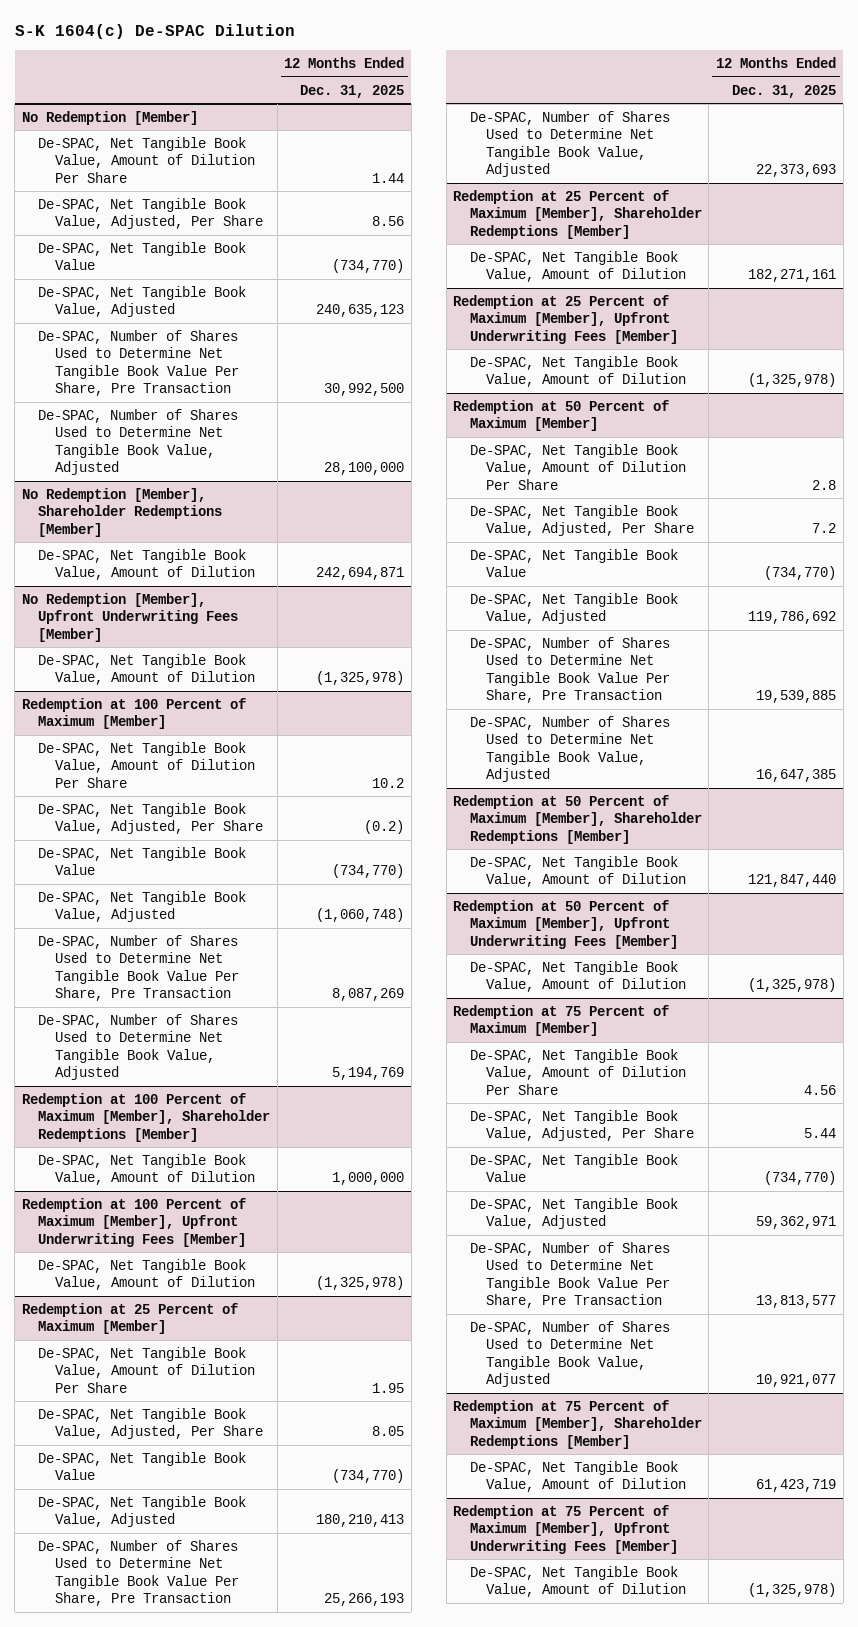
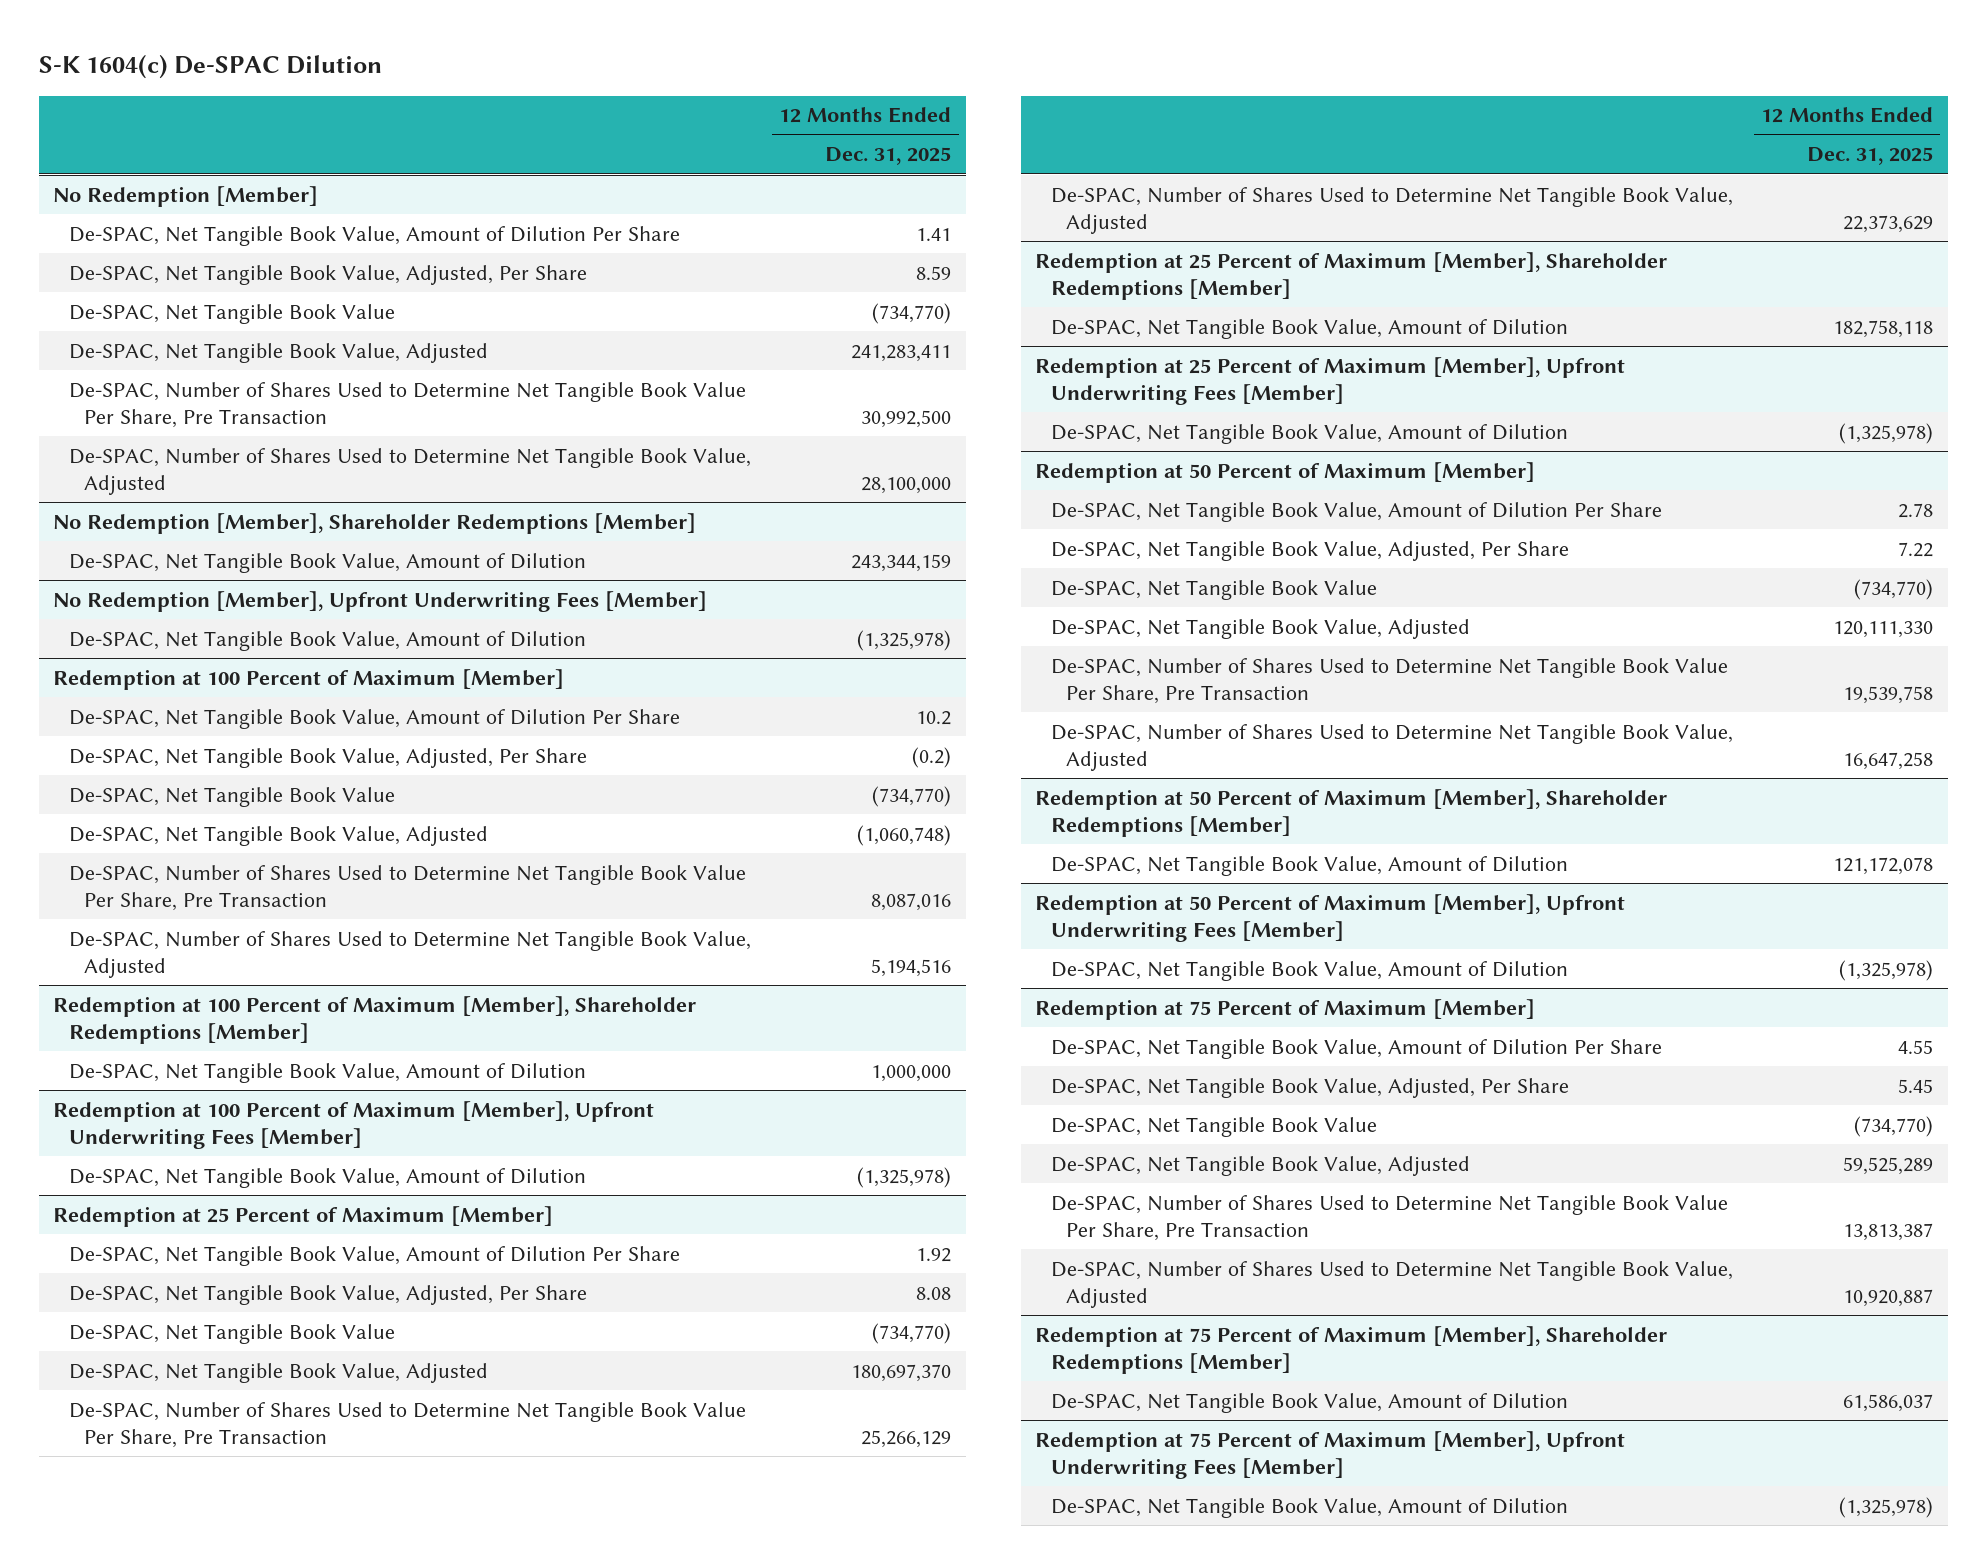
[372,172,405,183] 1.44 -> [916,227,952,241] 1.41
[372,216,405,227] 8.56 -> [916,265,952,280] 8.59
[316,304,405,318] 240,635,123 -> [851,344,952,362] 241,283,411
[316,567,405,581] 242,694,871 -> [851,553,952,572] 243,344,159
[332,988,405,1002] 8,087,269 -> [871,893,952,912] 8,087,016
[332,1067,405,1081] 5,194,769 -> [871,959,952,978] 5,194,516
[372,1382,405,1393] 1.95 -> [916,1247,952,1262] 1.92
[372,1426,405,1437] 8.05 -> [916,1286,952,1300] 8.08
[316,1514,405,1528] 180,210,413 -> [851,1363,952,1382] 180,697,370
[324,1593,405,1607] 25,266,193 -> [861,1430,952,1449] 25,266,129
[756,164,837,178] 22,373,693 -> [1843,215,1934,234] 22,373,629
[748,269,837,283] 182,271,161 -> [1833,319,1934,338] 182,758,118
[812,479,837,490] 2.8 -> [1898,502,1934,518] 2.78
[812,523,837,534] 7.2 -> [1898,541,1934,557] 7.22
[748,611,837,625] 119,786,692 -> [1833,620,1934,638] 120,111,330
[756,690,837,704] 19,539,885 -> [1843,686,1934,705] 19,539,758
[756,769,837,783] 16,647,385 -> [1843,752,1934,771] 16,647,258
[748,874,837,888] 121,847,440 -> [1833,856,1934,875] 121,172,078
[804,1084,837,1095] 4.56 -> [1898,1039,1934,1054] 4.55
[804,1128,837,1139] 5.44 -> [1898,1078,1934,1093] 5.45
[756,1216,837,1230] 59,362,971 -> [1843,1156,1934,1175] 59,525,289
[756,1295,837,1309] 13,813,577 -> [1843,1223,1934,1242] 13,813,387
[756,1374,837,1388] 10,921,077 -> [1843,1289,1934,1308] 10,920,887
[756,1479,837,1493] 61,423,719 -> [1843,1393,1934,1412] 61,586,037

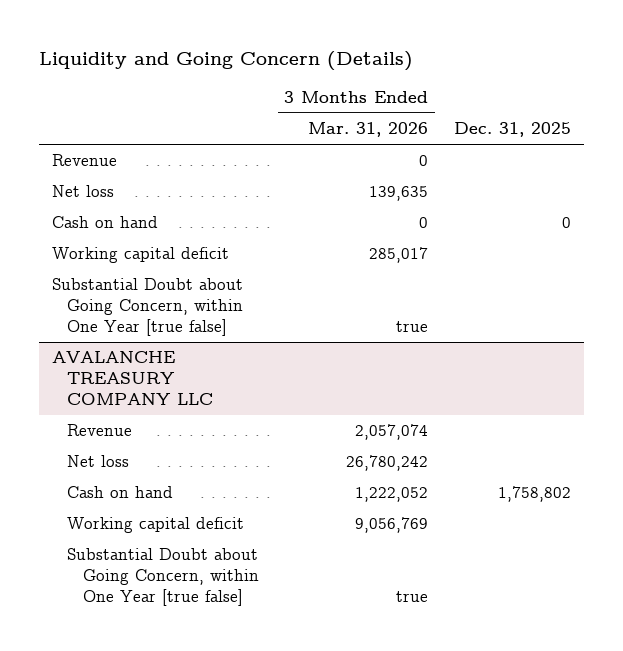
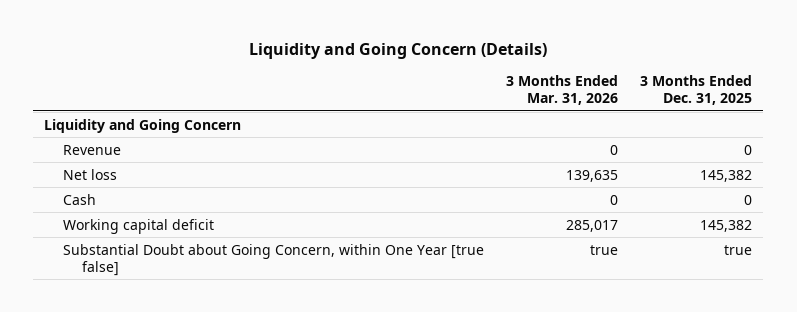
[453,122,571,138] Dec. 31, 2025 -> none
none -> [640,75,753,106] 3 Months Ended Dec. 31, 2025
none -> [44,118,242,133] Liquidity and Going Concern
[52,216,159,229] Cash on hand -> [63,193,97,205] Cash
[52,351,214,406] AVALANCHE TREASURY COMPANY LLC -> none
[67,424,133,437] Revenue -> none
[67,455,130,468] Net loss -> none
[67,486,174,499] Cash on hand -> none
[67,517,245,534] Working capital deficit -> none
[67,548,259,607] Substantial Doubt about Going Concern, within One Year [true false] -> none

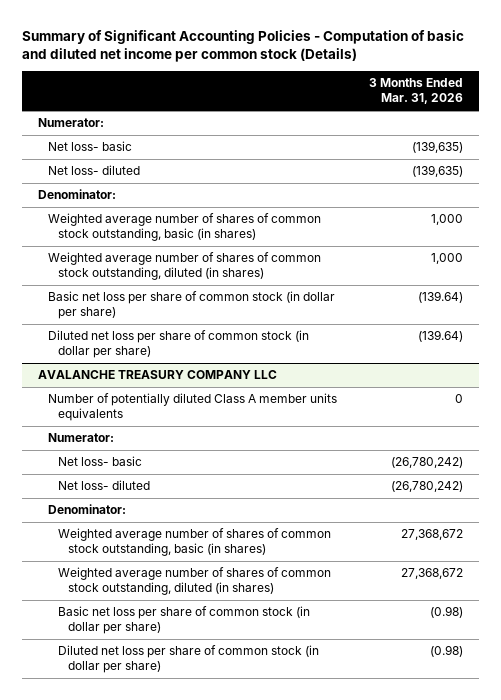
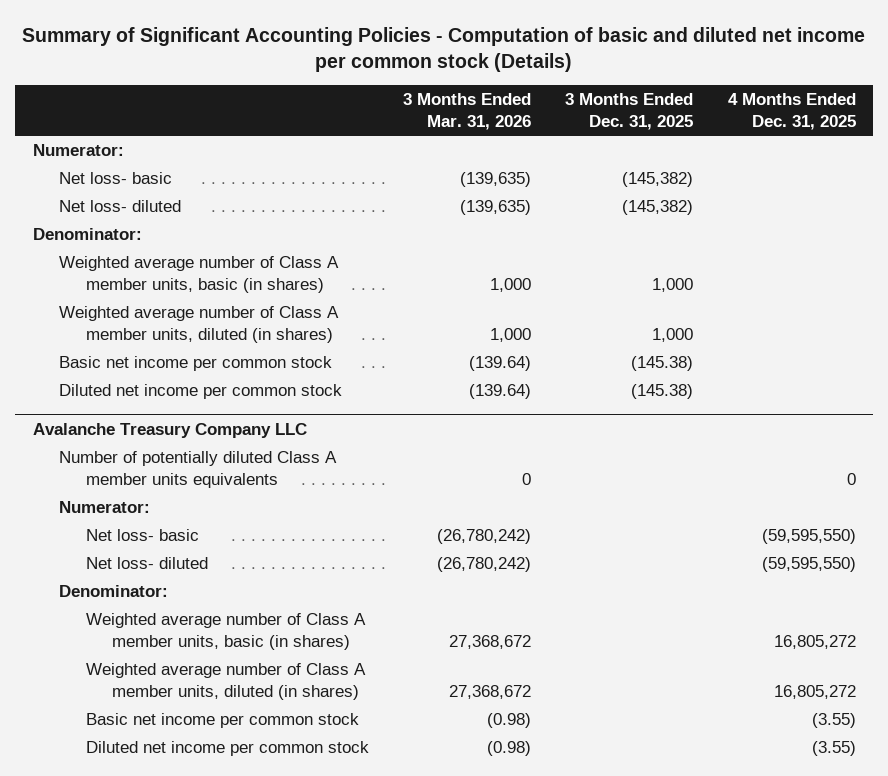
none -> [565,93,694,130] 3 Months Ended Dec. 31, 2025
none -> [727,93,856,130] 4 Months Ended Dec. 31, 2025
[48,213,322,242] Weighted average number of shares of common stock outstanding, basic (in shares) -> [59,255,340,293] Weighted average number of Class A member units, basic (in shares)
[48,252,322,281] Weighted average number of shares of common stock outstanding, diluted (in shares) -> [59,305,340,343] Weighted average number of Class A member units, diluted (in shares)
[48,291,336,320] Basic net loss per share of common stock (in dollar per share) -> [59,355,333,371] Basic net income per common stock
[48,330,310,359] Diluted net loss per share of common stock (in dollar per share) -> [59,383,343,399] Diluted net income per common stock
[38,370,278,380] AVALANCHE TREASURY COMPANY LLC -> [32,422,307,438] Avalanche Treasury Company LLC
[57,528,331,557] Weighted average number of shares of common stock outstanding, basic (in shares) -> [85,612,366,650] Weighted average number of Class A member units, basic (in shares)
[57,567,331,596] Weighted average number of shares of common stock outstanding, diluted (in shares) -> [85,662,366,700] Weighted average number of Class A member units, diluted (in shares)
[57,606,310,635] Basic net loss per share of common stock (in dollar per share) -> [85,712,359,728] Basic net income per common stock
[57,645,319,674] Diluted net loss per share of common stock (in dollar per share) -> [85,740,369,756] Diluted net income per common stock

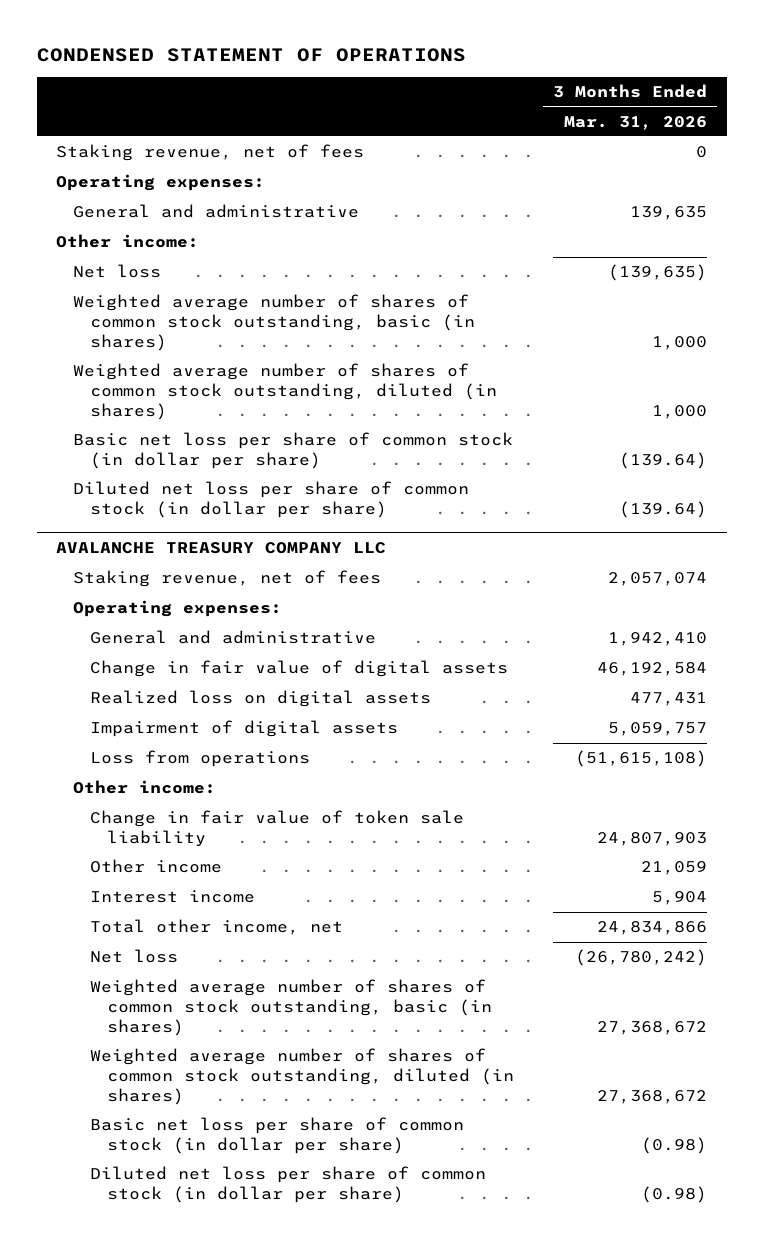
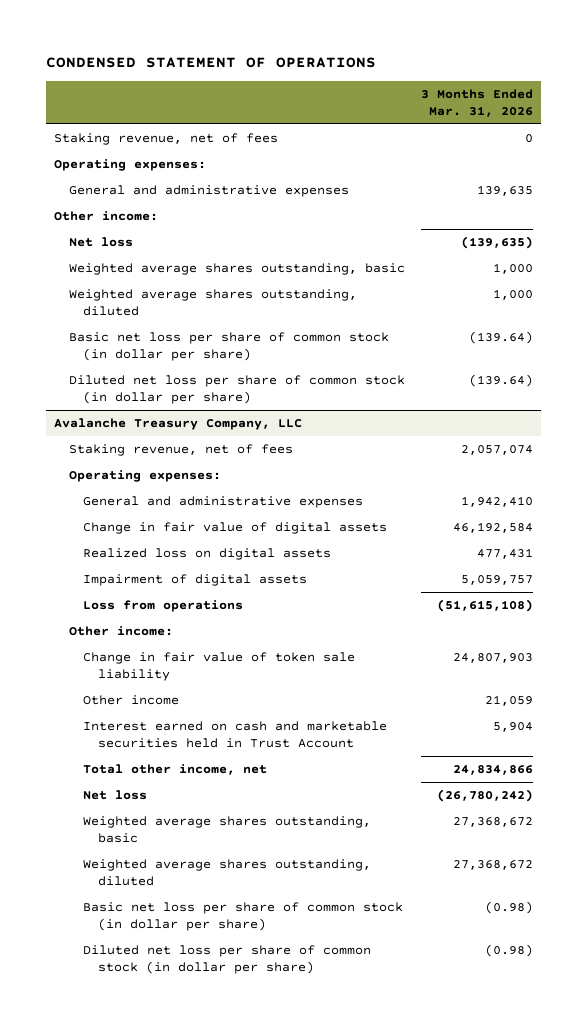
[73,204,360,219] General and administrative -> [68,184,349,197] General and administrative expenses
[73,294,475,351] Weighted average number of shares of common stock outstanding, basic (in shares) -> [68,262,405,275] Weighted average shares outstanding, basic
[73,363,497,420] Weighted average number of shares of common stock outstanding, diluted (in shares) -> [68,288,357,317] Weighted average shares outstanding, diluted
[56,542,387,555] AVALANCHE TREASURY COMPANY LLC -> [54,417,303,430] Avalanche Treasury Company, LLC
[89,630,376,645] General and administrative -> [83,495,364,508] General and administrative expenses
[89,890,255,904] Interest income -> [83,720,388,749] Interest earned on cash and marketable securities held in Trust Account
[89,979,492,1036] Weighted average number of shares of common stock outstanding, basic (in shares) -> [83,815,372,844] Weighted average shares outstanding, basic
[89,1048,514,1105] Weighted average number of shares of common stock outstanding, diluted (in shares) -> [83,858,372,887] Weighted average shares outstanding, diluted

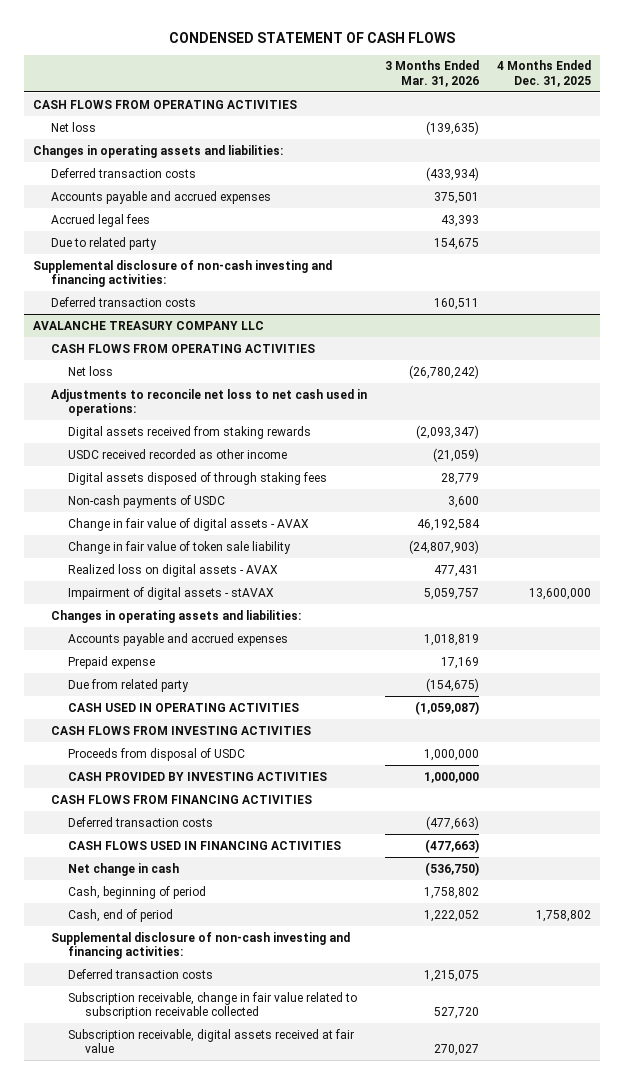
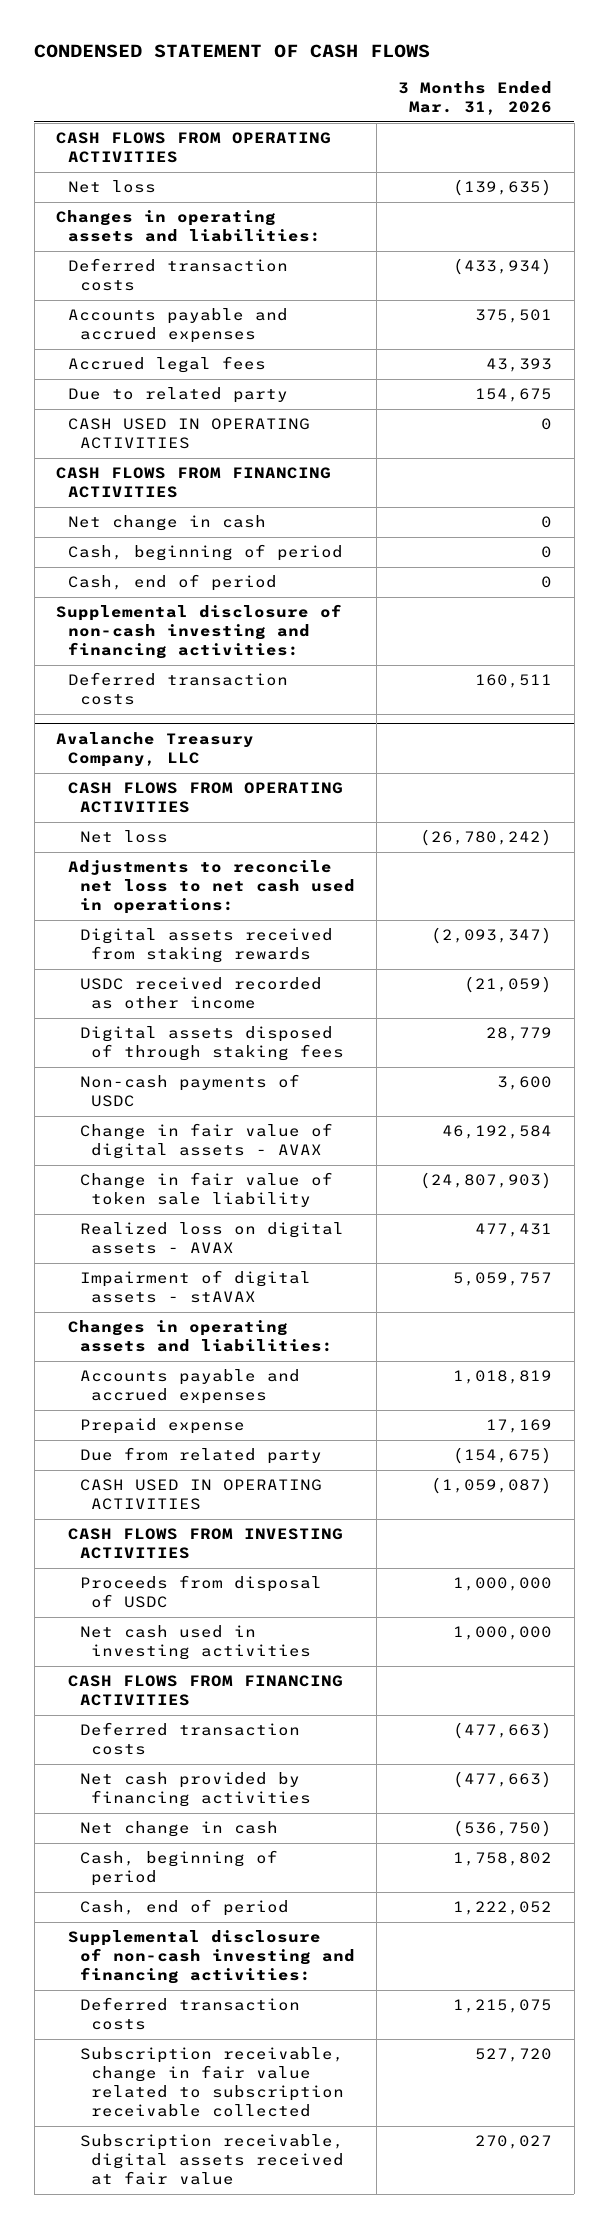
[496,60,591,87] 4 Months Ended Dec. 31, 2025 -> none
none -> [67,418,310,450] CASH USED IN OPERATING ACTIVITIES
none -> [56,467,332,499] CASH FLOWS FROM FINANCING ACTIVITIES
none -> [67,515,266,532] Net change in cash
none -> [67,544,343,562] Cash, beginning of period
none -> [67,574,277,592] Cash, end of period
[33,320,265,330] AVALANCHE TREASURY COMPANY LLC -> [56,731,255,767] Avalanche Treasury Company, LLC
[67,771,327,781] CASH PROVIDED BY INVESTING ACTIVITIES -> [79,1625,312,1661] Net cash used in investing activities
[67,840,341,850] CASH FLOWS USED IN FINANCING ACTIVITIES -> [79,1772,312,1808] Net cash provided by financing activities

